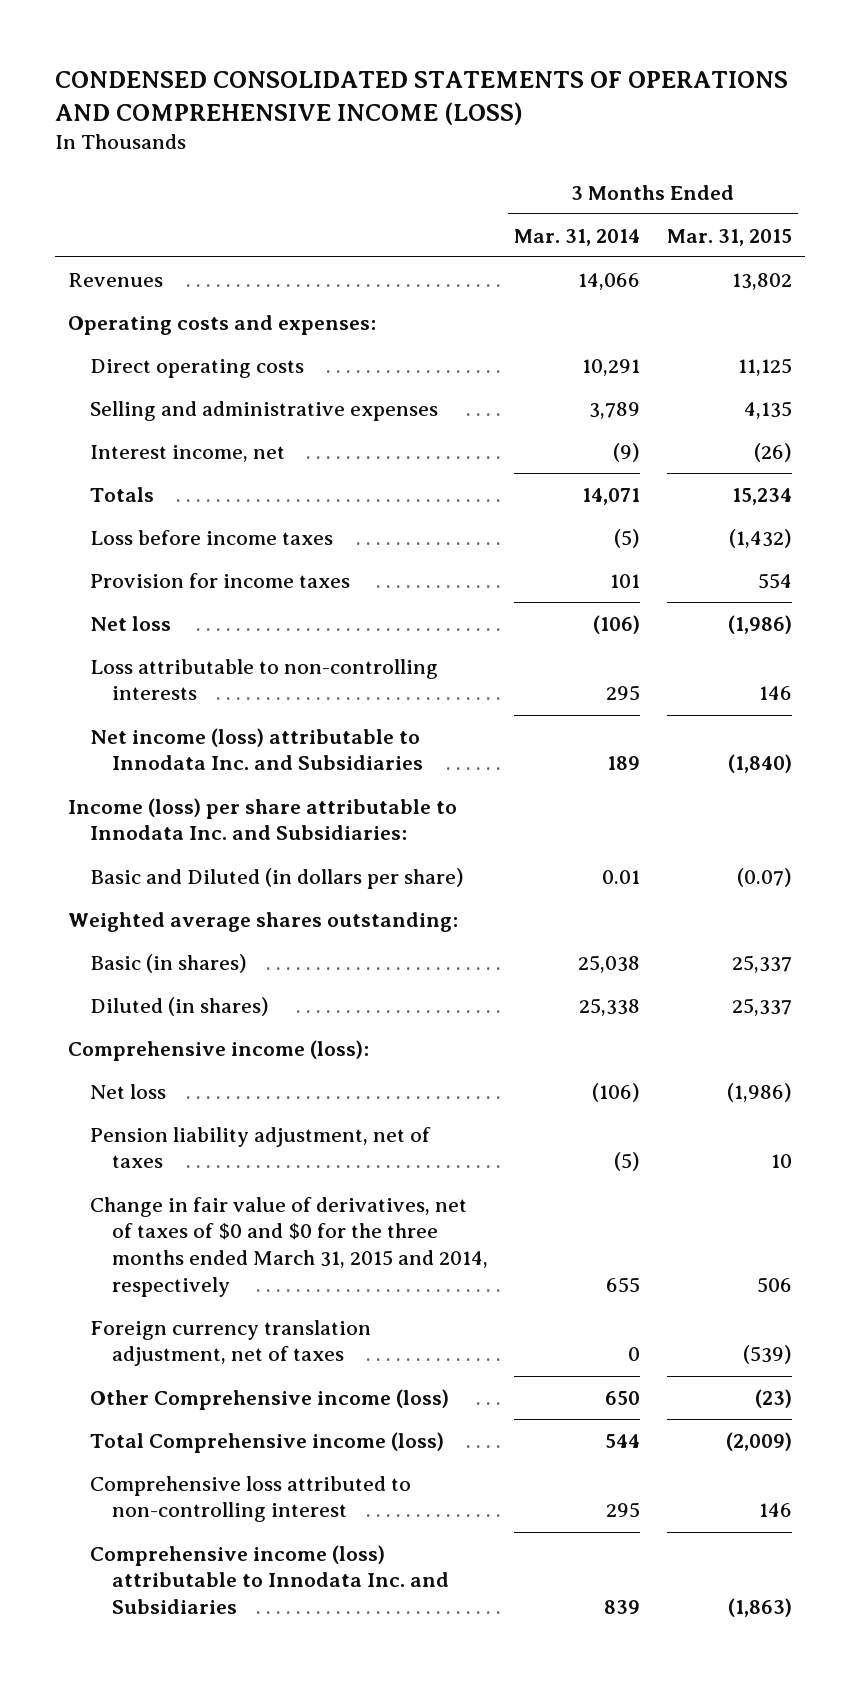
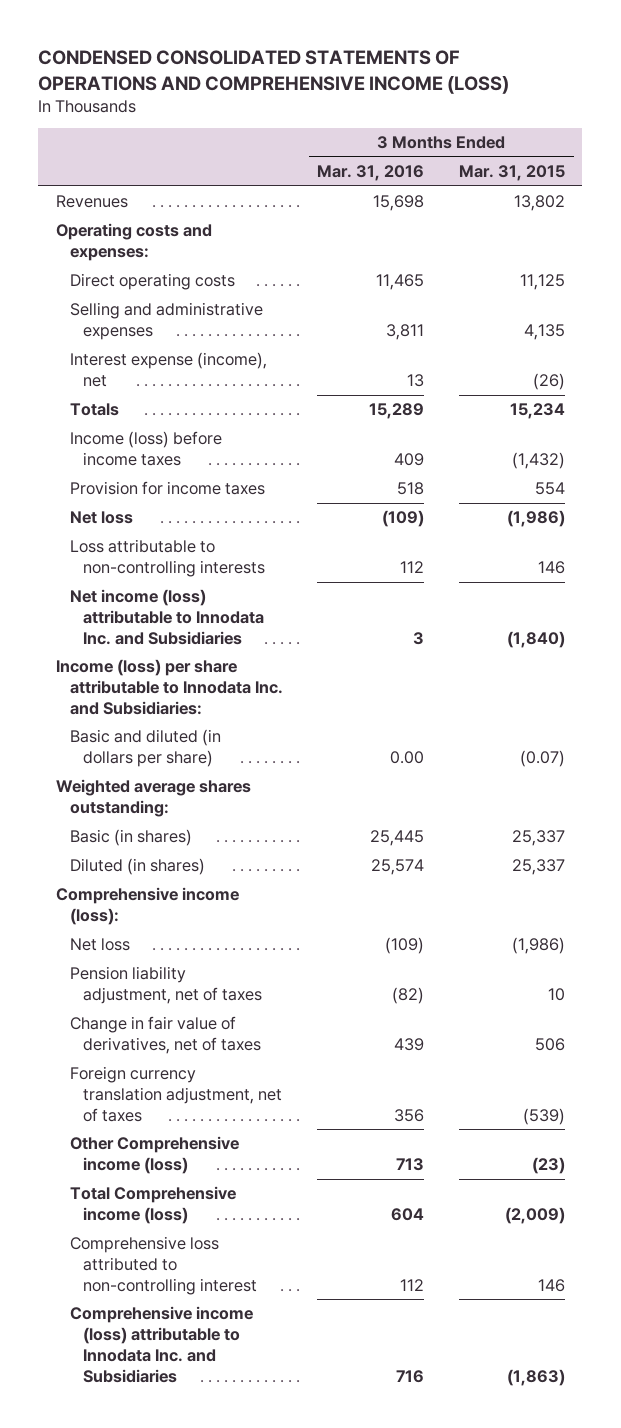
[514,228,641,246] Mar. 31, 2014 -> none
none -> [317,165,425,182] Mar. 31, 2016
[89,444,285,462] Interest income, net -> [69,352,267,388] Interest expense (income), net
[89,529,333,545] Loss before income taxes -> [69,431,222,467] Income (loss) before income taxes
[89,867,464,889] Basic and Diluted (in dollars per share) -> [69,729,221,768] Basic and diluted (in dollars per share)
[89,1196,488,1297] Change in fair value of derivatives, net of taxes of $0 and $0 for the three months ended March 31, 2015 and 2014, respectively -> [69,1016,262,1055] Change in fair value of derivatives, net of taxes

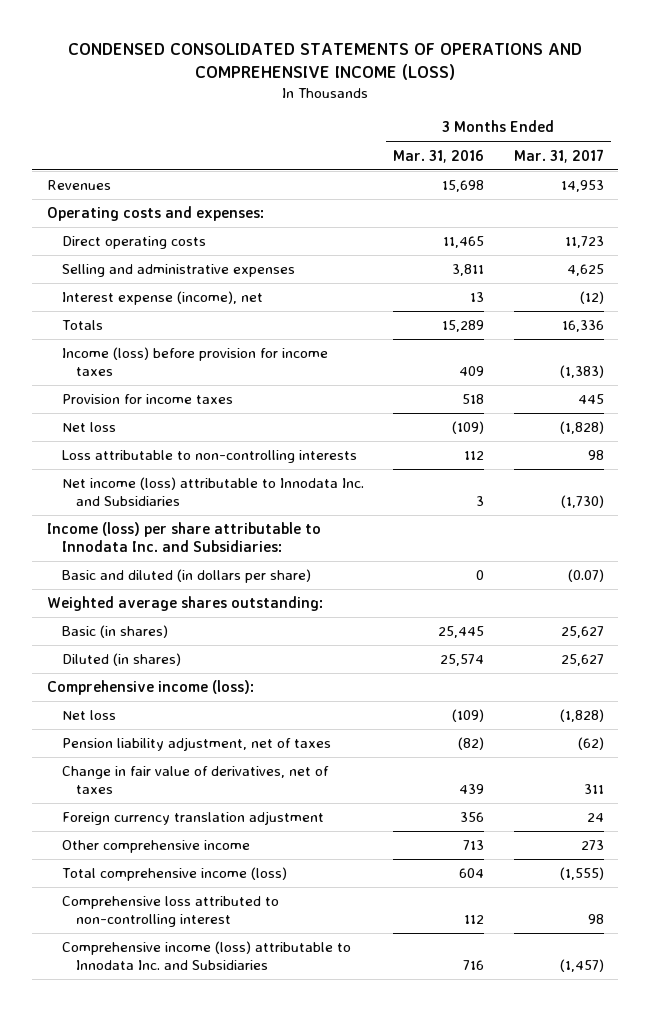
[459,165,566,182] Mar. 31, 2015 -> none
none -> [513,148,604,163] Mar. 31, 2017
[69,431,222,467] Income (loss) before income taxes -> [61,347,328,377] Income (loss) before provision for income taxes
[390,751,425,765] 0.00 -> [476,570,485,581] 0
[69,1066,283,1122] Foreign currency translation adjustment, net of taxes -> [61,811,324,826] Foreign currency translation adjustment
[69,1136,239,1175] Other Comprehensive income (loss) -> [61,840,250,854] Other comprehensive income
[69,1186,236,1225] Total Comprehensive income (loss) -> [61,867,287,882] Total comprehensive income (loss)

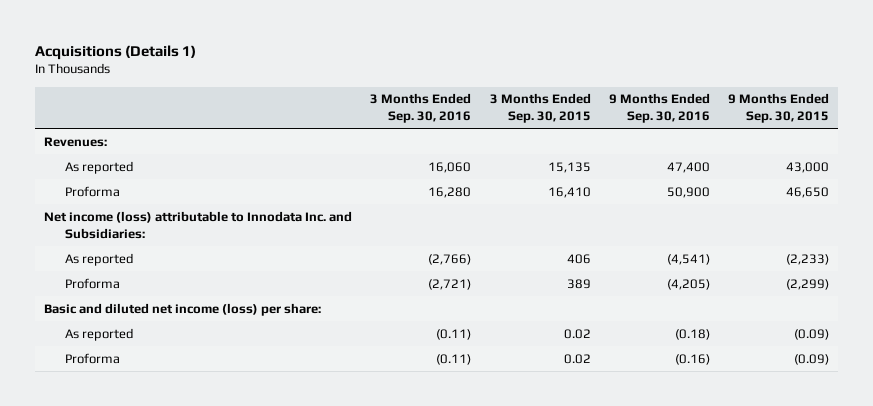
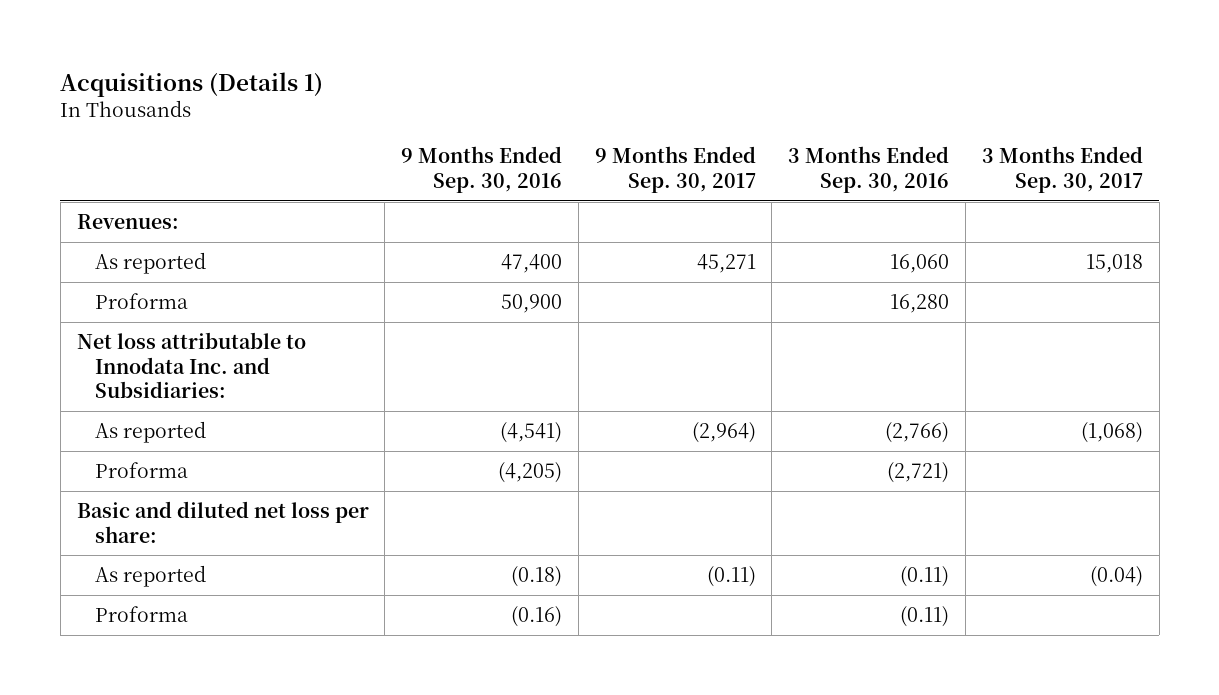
[489,93,591,124] 3 Months Ended Sep. 30, 2015 -> none
[727,93,829,124] 9 Months Ended Sep. 30, 2015 -> none
none -> [594,146,756,193] 9 Months Ended Sep. 30, 2017
none -> [981,146,1143,193] 3 Months Ended Sep. 30, 2017
[44,210,353,239] Net income (loss) attributable to Innodata Inc. and Subsidiaries: -> [76,332,306,399] Net loss attributable to Innodata Inc. and Subsidiaries:
[44,302,322,316] Basic and diluted net income (loss) per share: -> [76,501,369,543] Basic and diluted net loss per share:

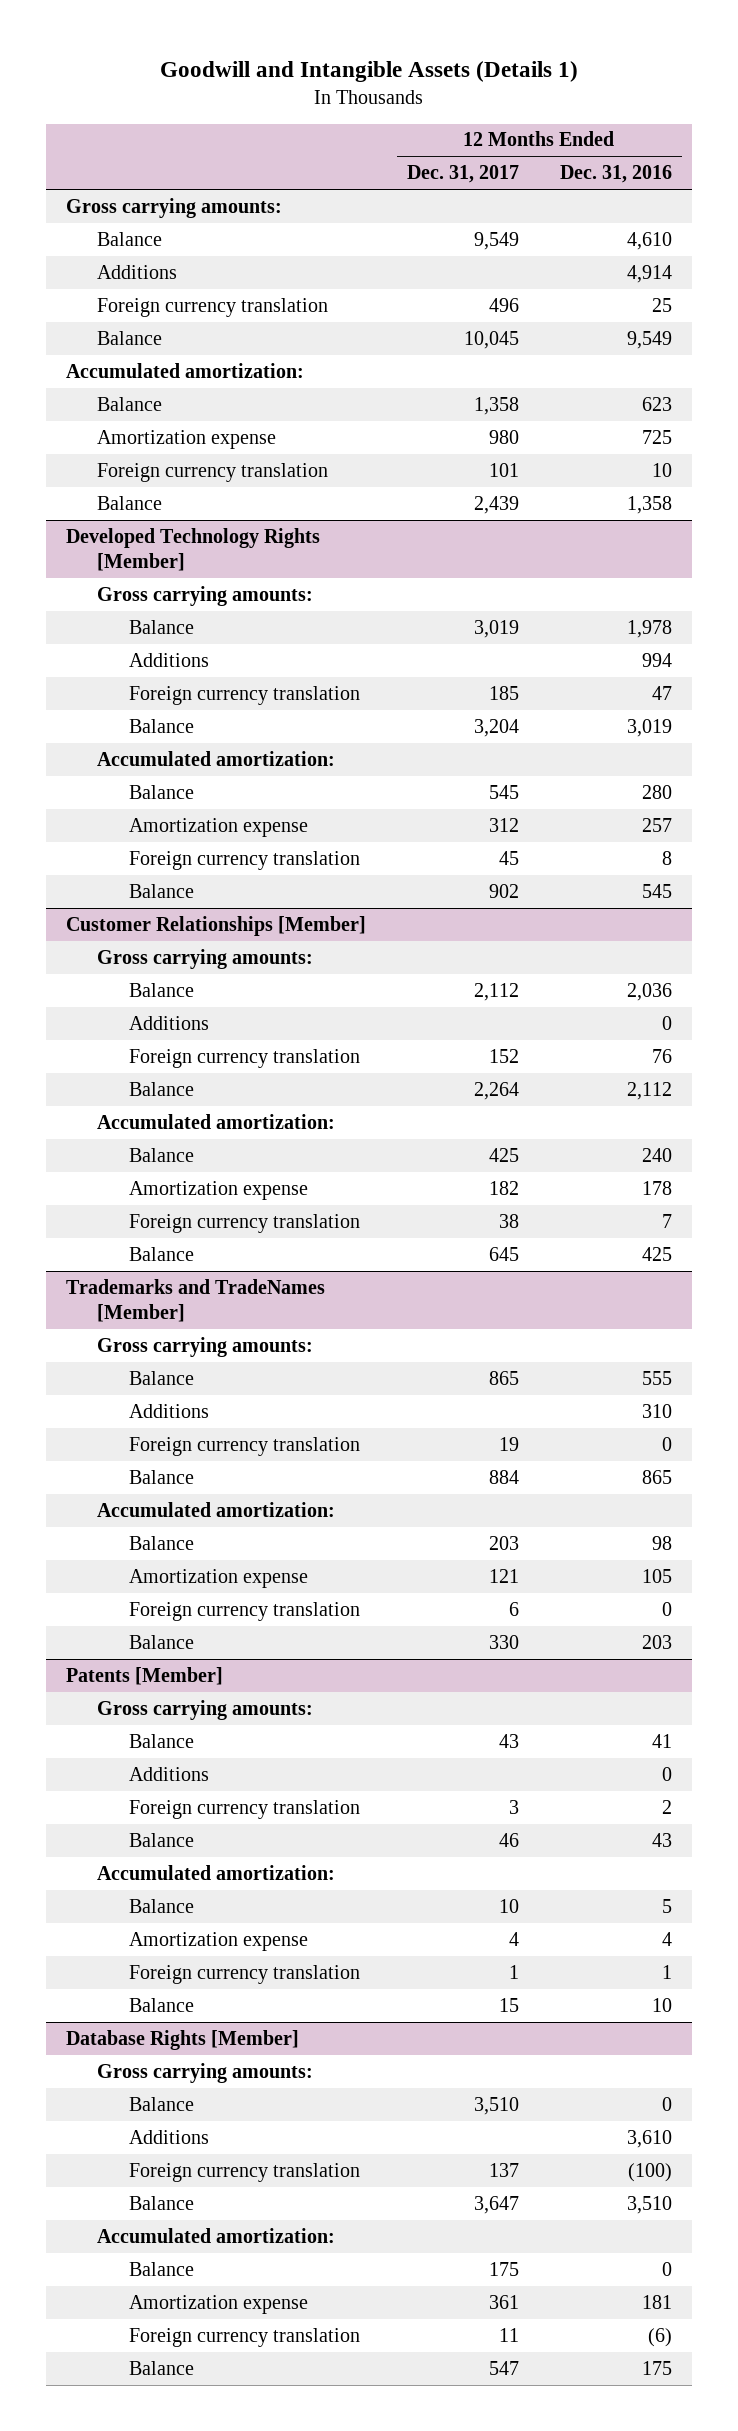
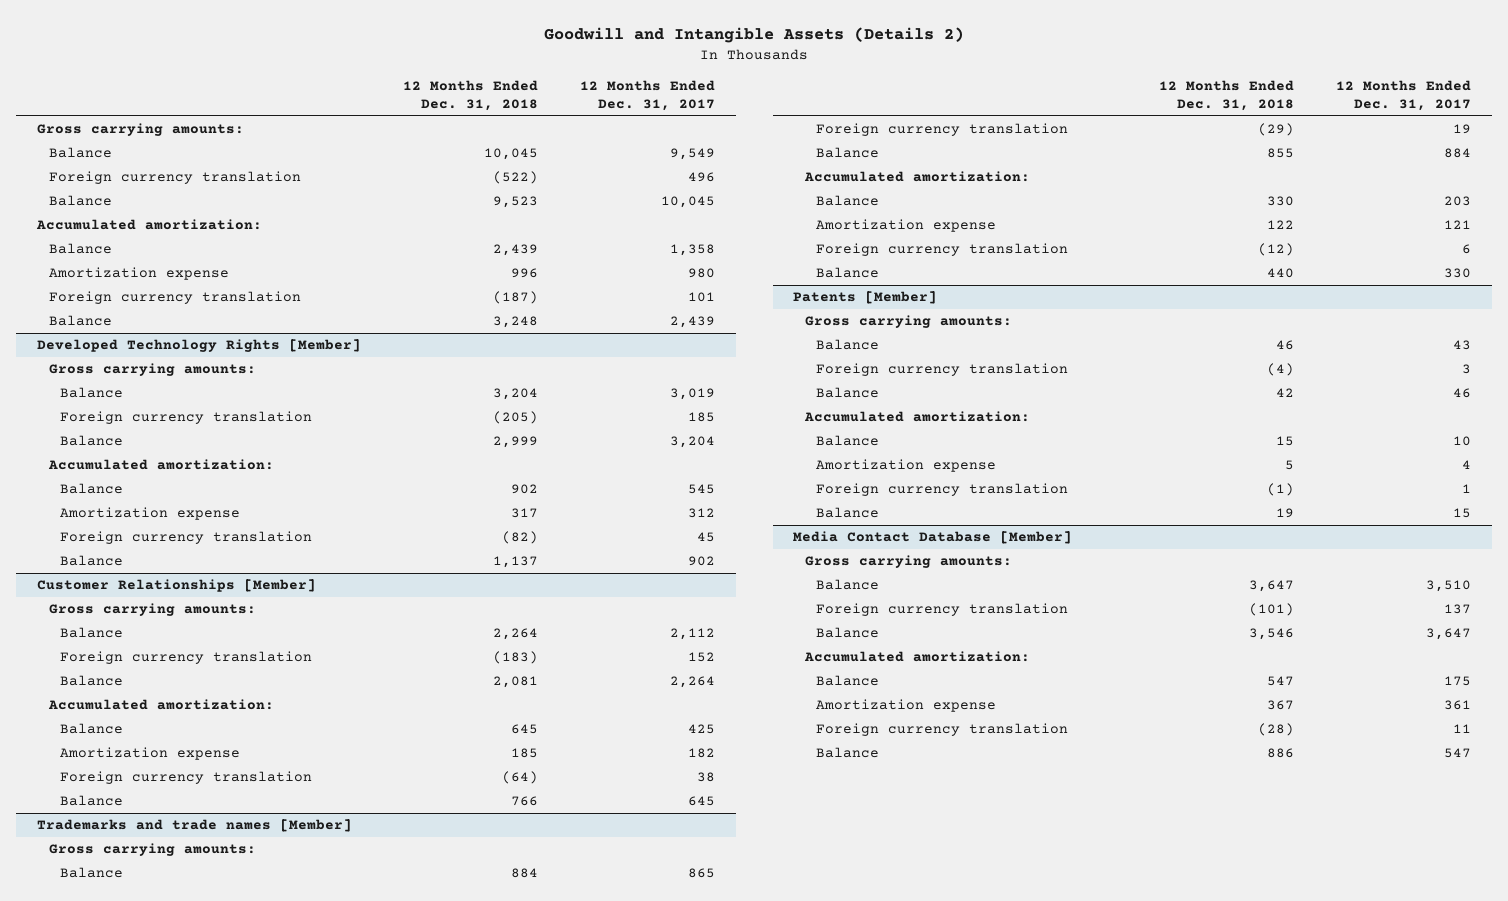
[159,60,578,82] Goodwill and Intangible Assets (Details 1) -> [544,27,965,44] Goodwill and Intangible Assets (Details 2)
[559,165,672,184] Dec. 31, 2016 -> none
none -> [403,79,539,112] 12 Months Ended Dec. 31, 2018
[97,264,178,279] Additions -> none
[128,652,209,667] Additions -> none
[128,1015,209,1030] Additions -> none
[65,1278,325,1322] Trademarks and TradeNames [Member] -> [37,819,353,833] Trademarks and trade names [Member]
[128,1403,209,1418] Additions -> none
[128,1766,209,1781] Additions -> none
[65,2029,299,2050] Database Rights [Member] -> [793,531,1073,545] Media Contact Database [Member]
[128,2129,209,2144] Additions -> none

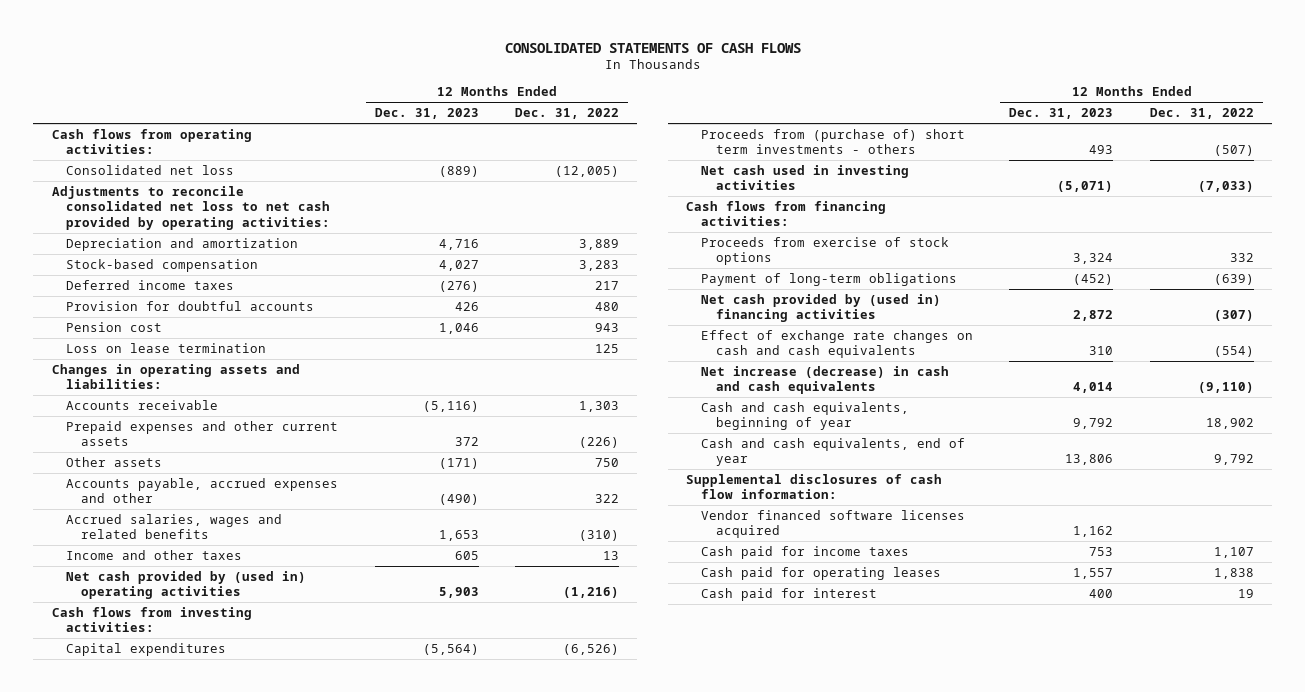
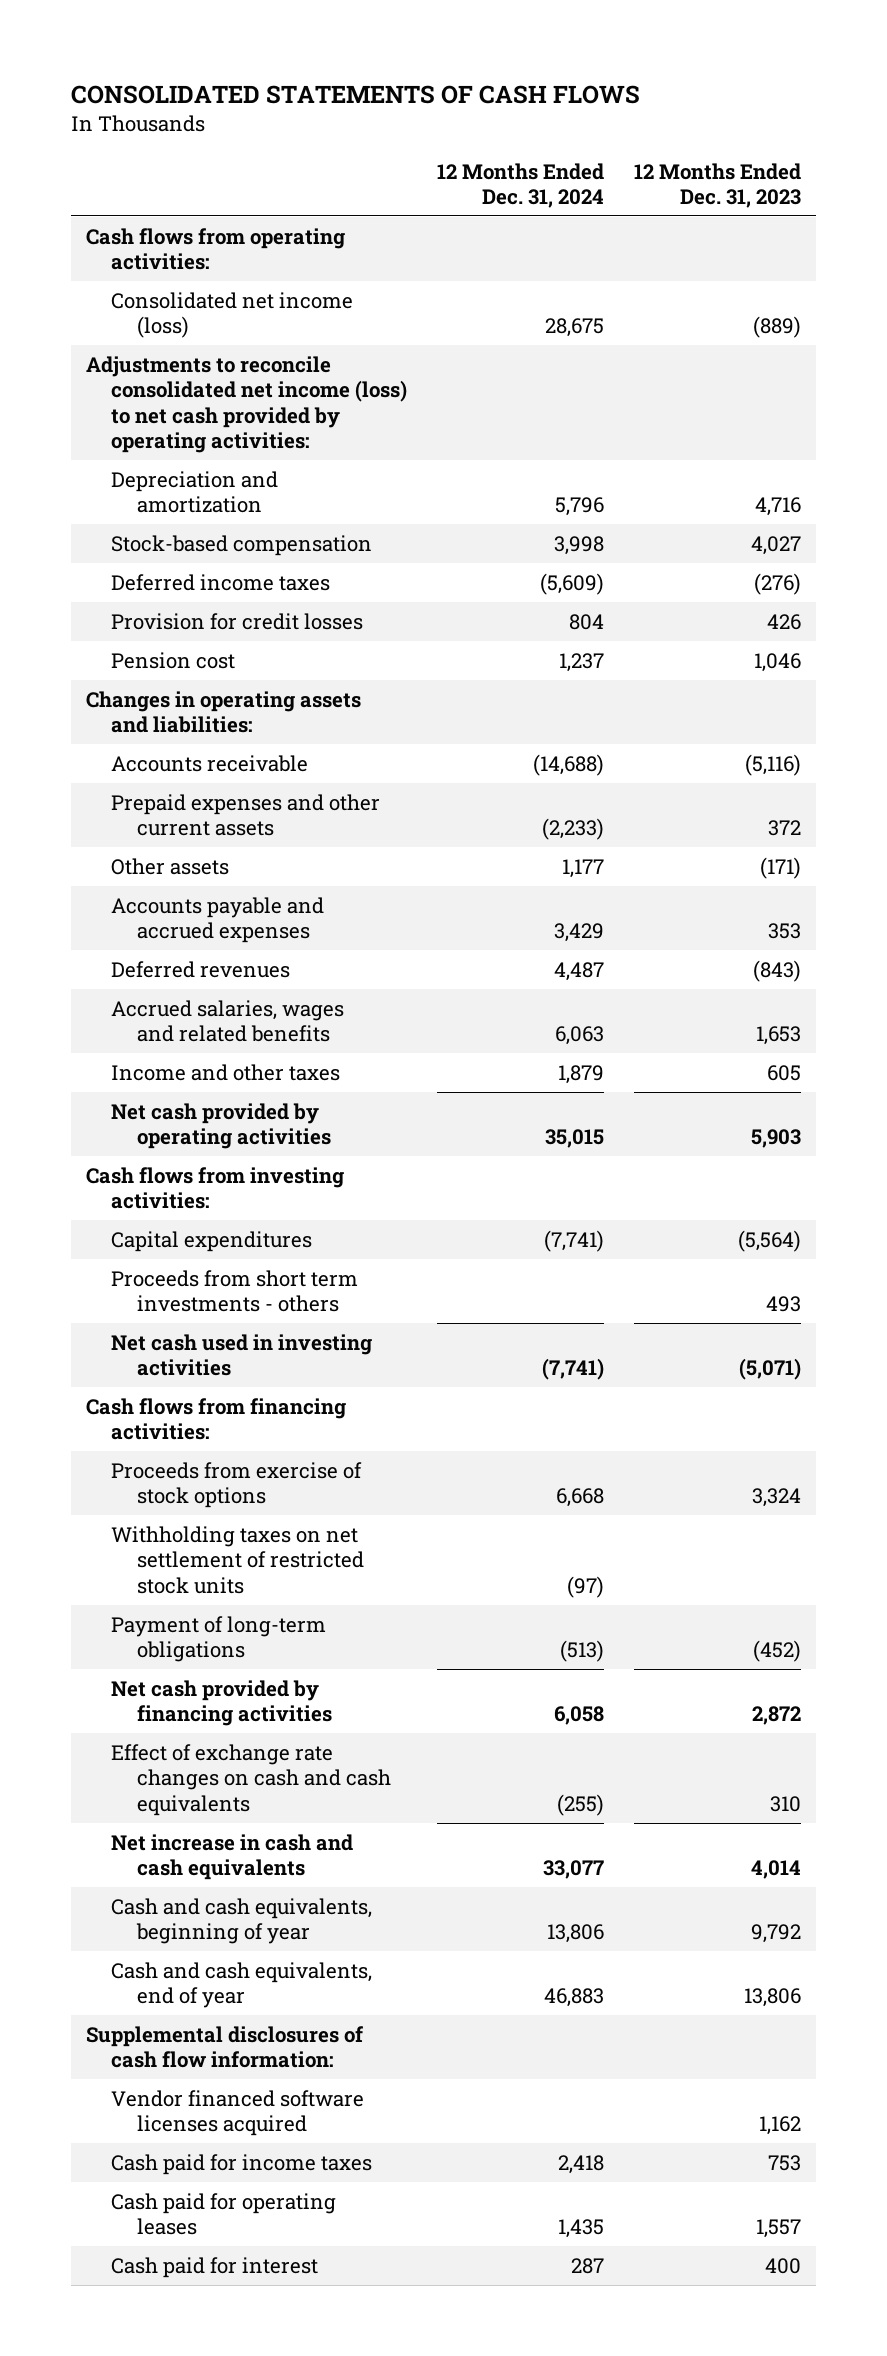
[515,108,620,120] Dec. 31, 2022 -> none
none -> [437,162,605,208] 12 Months Ended Dec. 31, 2024
[66,164,235,175] Consolidated net loss -> [111,291,354,339] Consolidated net income (loss)
[51,185,331,230] Adjustments to reconcile consolidated net loss to net cash provided by operating activities: -> [85,355,408,454] Adjustments to reconcile consolidated net income (loss) to net cash provided by operating activities:
[66,300,315,311] Provision for doubtful accounts -> [111,612,364,630] Provision for credit losses
[66,342,267,353] Loss on lease termination -> none
[66,477,339,504] Accounts payable, accrued expenses and other -> [111,896,325,944] Accounts payable and accrued expenses
[438,494,479,506] (490) -> [768,923,802,940] 353
none -> [111,960,291,978] Deferred revenues
[66,570,307,600] Net cash provided by (used in) operating activities -> [111,1102,332,1150] Net cash provided by operating activities
[700,128,965,155] Proceeds from (purchase of) short term investments - others -> [111,1269,359,1313] Proceeds from short term investments - others
none -> [111,1525,365,1594] Withholding taxes on net settlement of restricted stock units
[700,293,941,323] Net cash provided by (used in) financing activities -> [111,1679,333,1727] Net cash provided by financing activities
[700,365,949,395] Net increase (decrease) in cash and cash equivalents -> [111,1833,354,1881] Net increase in cash and cash equivalents

